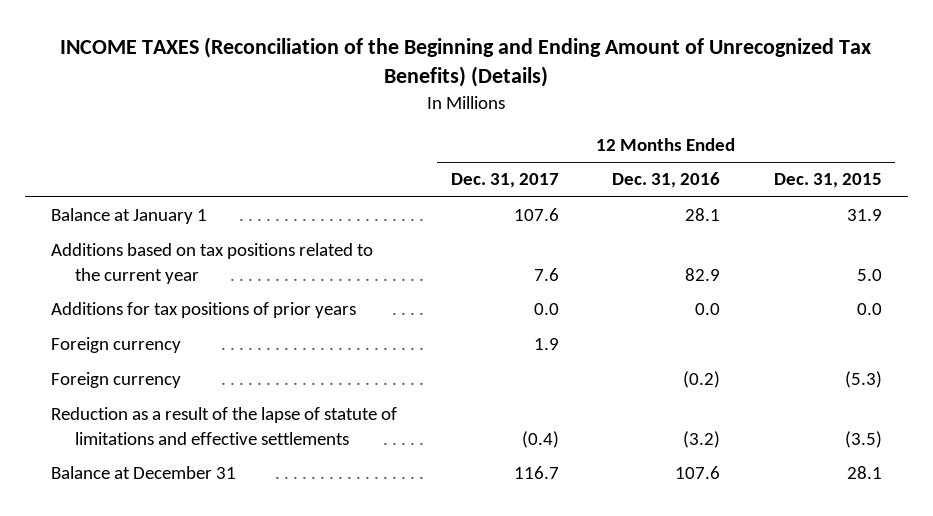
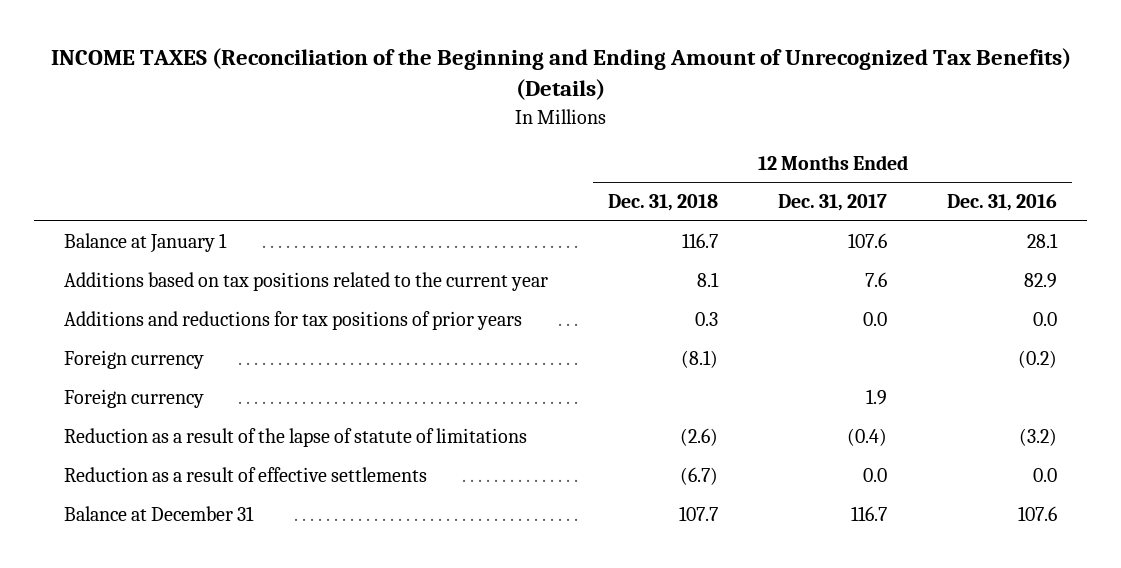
[773,173,882,189] Dec. 31, 2015 -> none
none -> [608,194,719,212] Dec. 31, 2018
[51,302,357,319] Additions for tax positions of prior years -> [64,311,523,331] Additions and reductions for tax positions of prior years
[51,337,182,354] Foreign currency -> [64,389,205,409] Foreign currency
[51,407,398,445] Reduction as a result of the lapse of statute of limitations and effective settlements -> [64,428,528,448] Reduction as a result of the lapse of statute of limitations
none -> [64,467,428,483] Reduction as a result of effective settlements

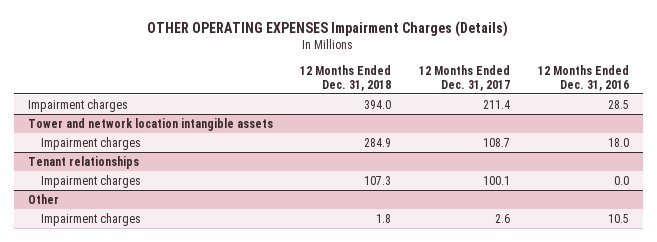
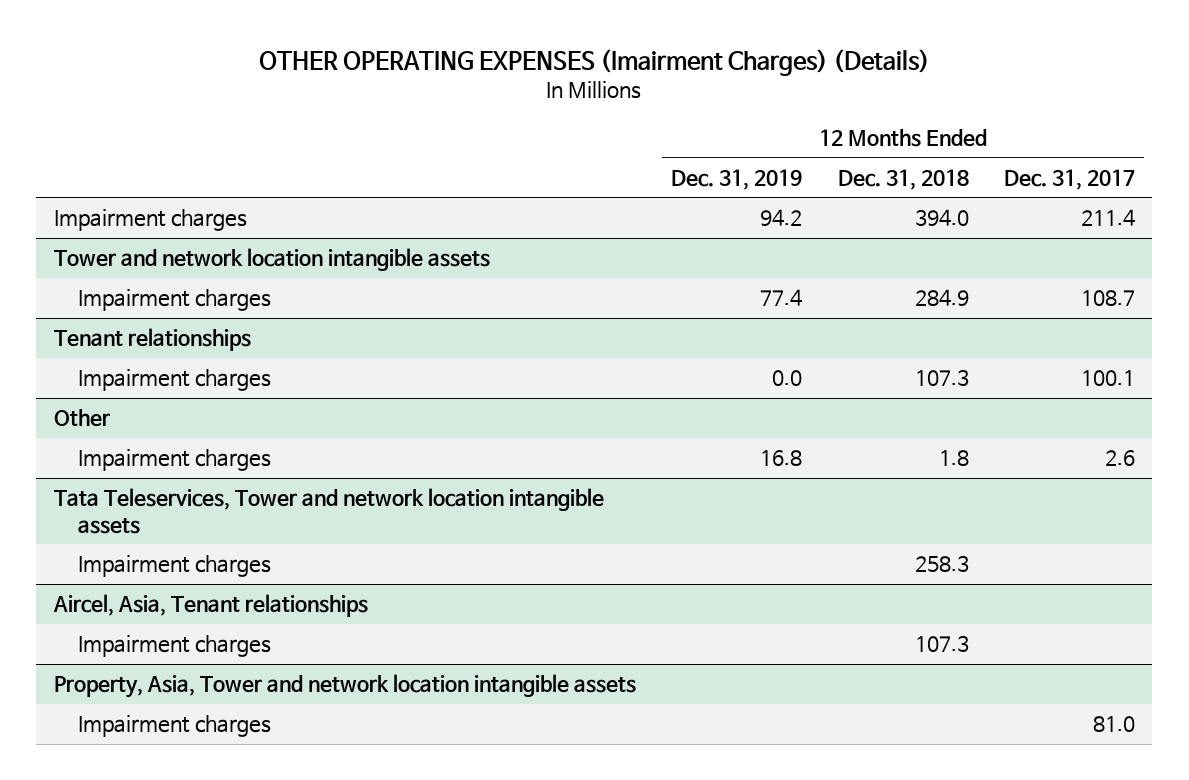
[147,20,509,37] OTHER OPERATING EXPENSES Impairment Charges (Details) -> [259,48,931,76] OTHER OPERATING EXPENSES (Imairment Charges) (Details)
[537,64,629,91] 12 Months Ended Dec. 31, 2016 -> none
none -> [671,168,803,190] Dec. 31, 2019
none -> [54,488,605,534] Tata Teleservices, Tower and network location intangible assets
none -> [77,555,271,578] Impairment charges
none -> [53,594,369,618] Aircel, Asia, Tenant relationships
none -> [77,635,271,658] Impairment charges
none -> [54,674,637,699] Property, Asia, Tower and network location intangible assets
none -> [77,715,271,738] Impairment charges

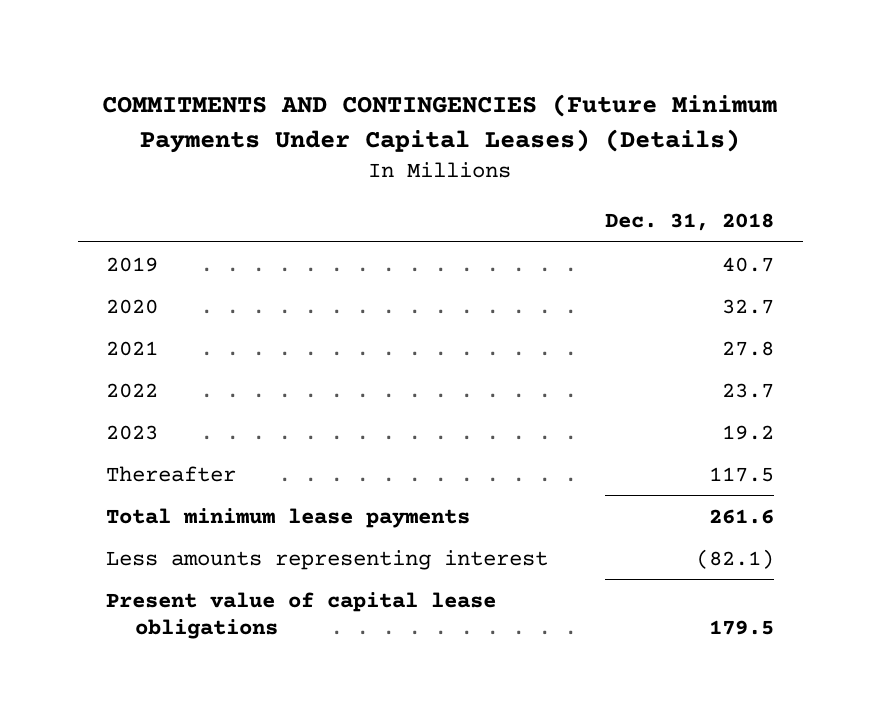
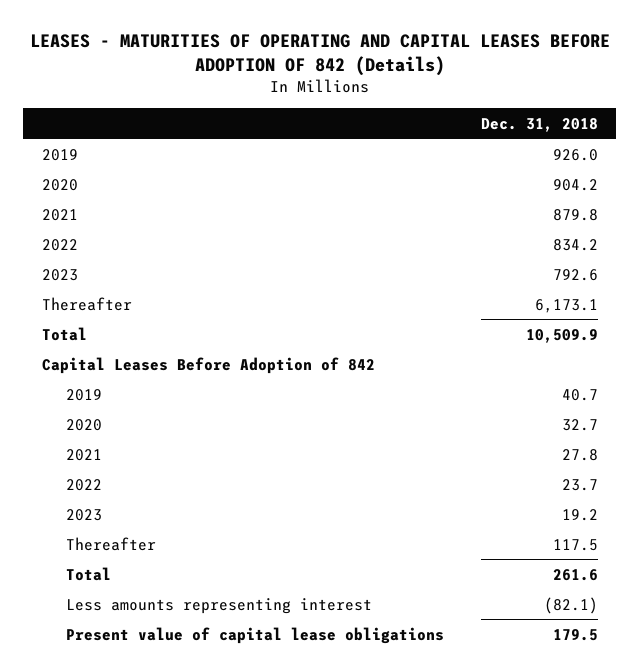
[102,94,778,153] COMMITMENTS AND CONTINGENCIES (Future Minimum Payments Under Capital Leases) (Details) -> [29,34,610,77] LEASES - MATURITIES OF OPERATING AND CAPITAL LEASES BEFORE ADOPTION OF 842 (Details)
none -> [41,148,78,161] 2019
none -> [41,178,78,191] 2020
none -> [41,208,78,221] 2021
none -> [41,238,78,251] 2022
none -> [41,268,78,281] 2023
none -> [41,296,132,311] Thereafter
none -> [41,326,87,341] Total
none -> [41,356,375,374] Capital Leases Before Adoption of 842
[106,507,471,528] Total minimum lease payments -> [65,566,111,581] Total

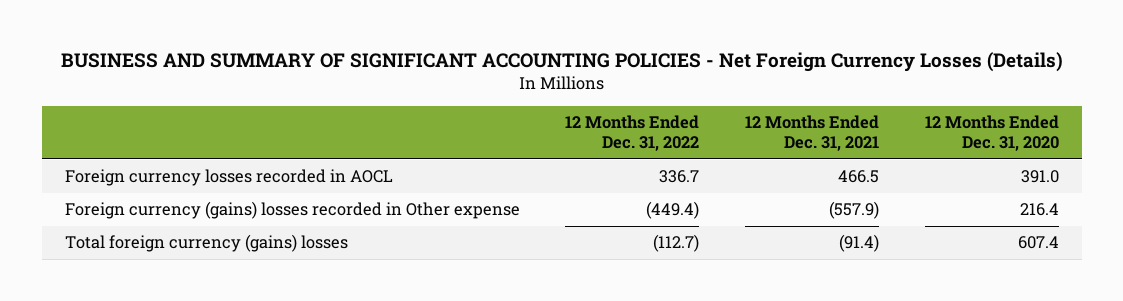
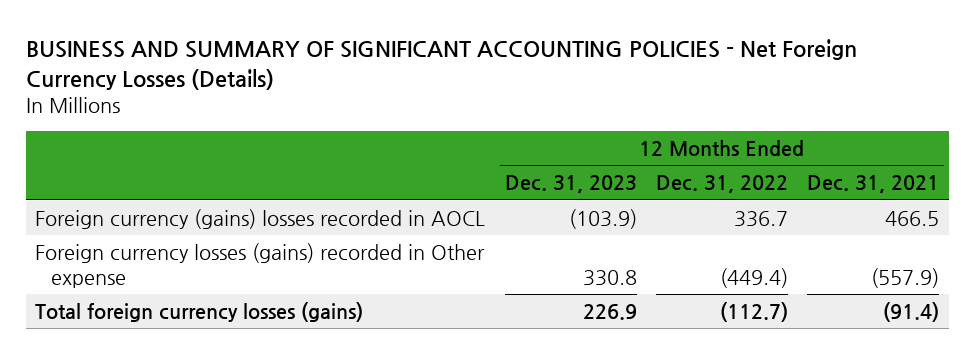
[924,115,1059,152] 12 Months Ended Dec. 31, 2020 -> none
none -> [504,175,637,194] Dec. 31, 2023
[64,169,393,187] Foreign currency losses recorded in AOCL -> [35,208,486,229] Foreign currency (gains) losses recorded in AOCL
[64,201,520,220] Foreign currency (gains) losses recorded in Other expense -> [35,242,486,288] Foreign currency losses (gains) recorded in Other expense
[64,234,348,253] Total foreign currency (gains) losses -> [35,301,364,322] Total foreign currency losses (gains)

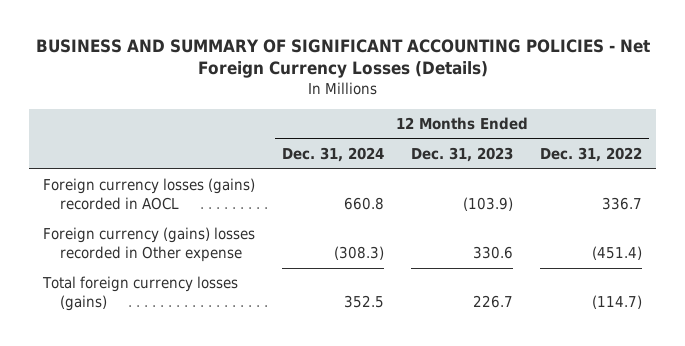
[807,175,940,194] Dec. 31, 2021 -> none
none -> [281,146,384,162] Dec. 31, 2024
[35,208,486,229] Foreign currency (gains) losses recorded in AOCL -> [42,178,255,211] Foreign currency losses (gains) recorded in AOCL
[35,242,486,288] Foreign currency losses (gains) recorded in Other expense -> [42,227,255,263] Foreign currency (gains) losses recorded in Other expense
[582,269,637,286] 330.8 -> [473,246,514,260] 330.6
[720,267,789,288] (449.4) -> [592,246,643,261] (451.4)
[582,303,637,320] 226.9 -> [473,295,514,309] 226.7
[720,301,789,322] (112.7) -> [592,295,643,310] (114.7)

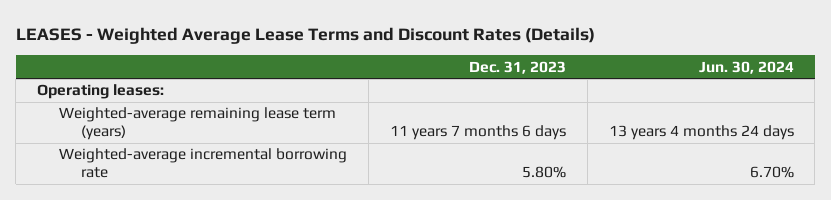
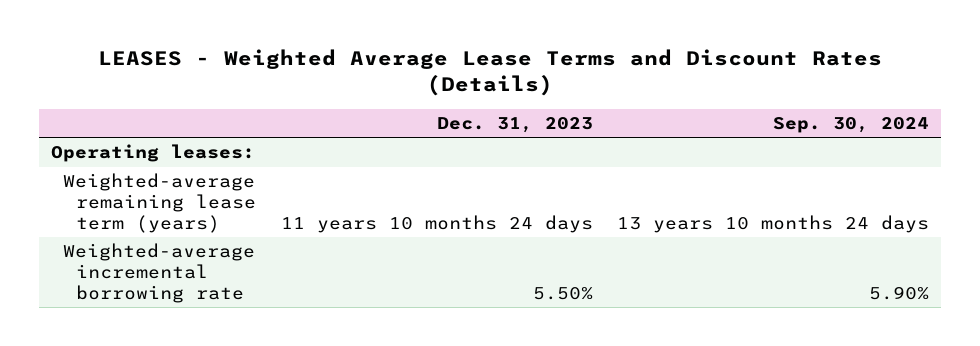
[698,60,794,74] Jun. 30, 2024 -> none
none -> [772,116,929,133] Sep. 30, 2024
[389,125,566,141] 11 years 7 months 6 days -> [280,214,593,233] 11 years 10 months 24 days
[521,166,566,179] 5.80% -> [532,286,593,300] 5.50%

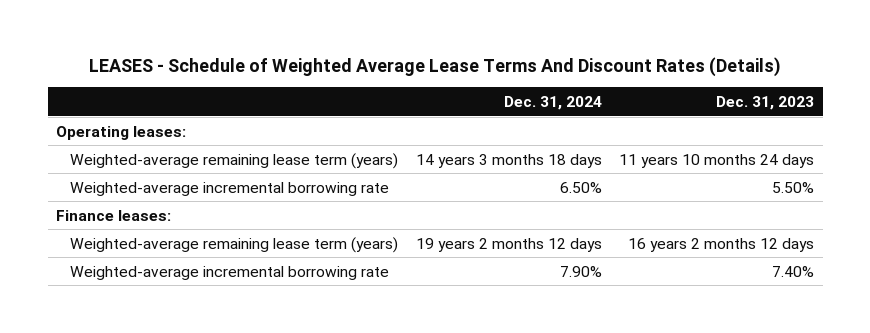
[97,49,882,97] LEASES - Weighted Average Lease Terms and Discount Rates (Details) -> [89,56,782,77] LEASES - Schedule of Weighted Average Lease Terms And Discount Rates (Details)
[772,116,929,133] Sep. 30, 2024 -> none
none -> [503,96,602,111] Dec. 31, 2024
none -> [56,209,172,221] Finance leases:
none -> [70,236,399,253] Weighted-average remaining lease term (years)
none -> [70,265,390,280] Weighted-average incremental borrowing rate

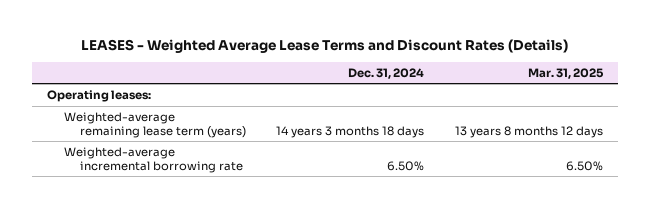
[89,56,782,77] LEASES - Schedule of Weighted Average Lease Terms And Discount Rates (Details) -> [80,39,568,54] LEASES - Weighted Average Lease Terms and Discount Rates (Details)
[716,96,815,111] Dec. 31, 2023 -> none
none -> [527,67,604,79] Mar. 31, 2025
[56,209,172,221] Finance leases: -> none
[70,236,399,253] Weighted-average remaining lease term (years) -> none
[70,265,390,280] Weighted-average incremental borrowing rate -> none

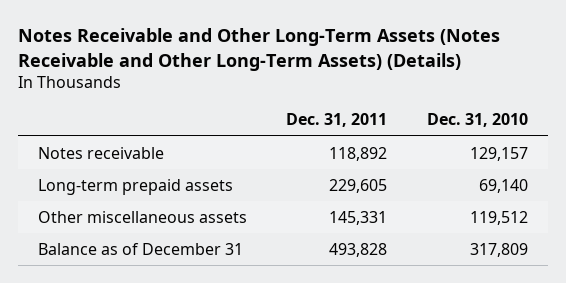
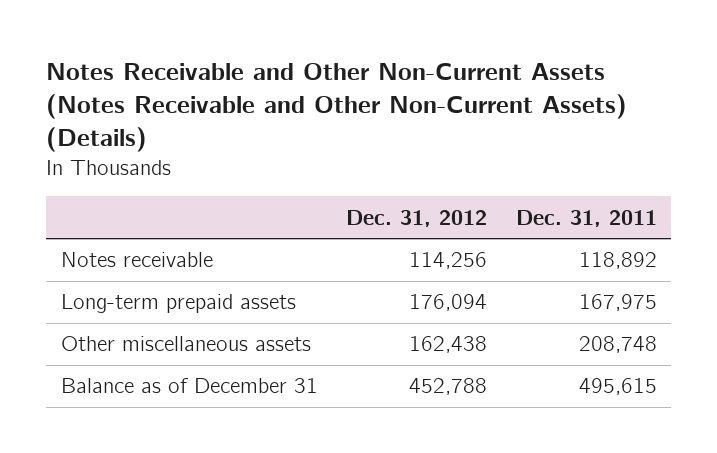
[17,28,500,71] Notes Receivable and Other Long-Term Assets (Notes Receivable and Other Long-Term Assets) (Details) -> [46,62,628,153] Notes Receivable and Other Non-Current Assets (Notes Receivable and Other Non-Current Assets) (Details)
[427,113,529,128] Dec. 31, 2010 -> none
none -> [346,209,488,227] Dec. 31, 2012
[329,178,388,193] 229,605 -> [578,294,657,312] 167,975
[329,210,388,225] 145,331 -> [578,336,657,354] 208,748
[329,242,388,257] 493,828 -> [578,378,657,396] 495,615

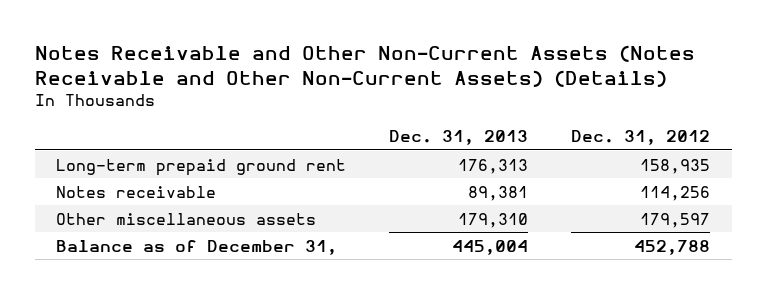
[515,209,657,227] Dec. 31, 2011 -> none
none -> [389,130,529,146] Dec. 31, 2013
none -> [56,158,347,176] Long-term prepaid ground rent
[60,294,296,314] Long-term prepaid assets -> none
[409,336,488,354] 162,438 -> [640,212,711,228] 179,597
[60,378,318,394] Balance as of December 31 -> [56,239,338,255] Balance as of December 31,

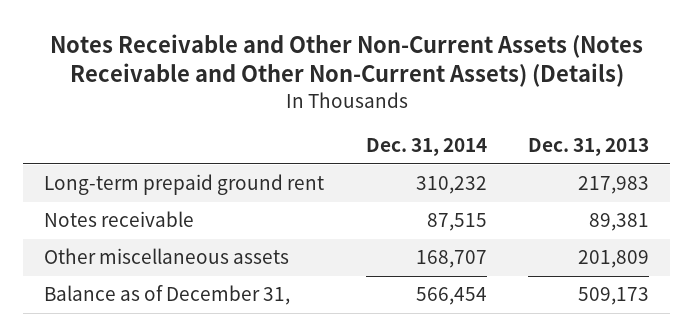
[571,130,711,146] Dec. 31, 2012 -> none
none -> [365,138,487,157] Dec. 31, 2014
[458,158,529,174] 176,313 -> [578,176,650,195] 217,983
[458,212,529,228] 179,310 -> [578,250,650,269] 201,809
[452,239,529,255] 445,004 -> [578,287,650,306] 509,173

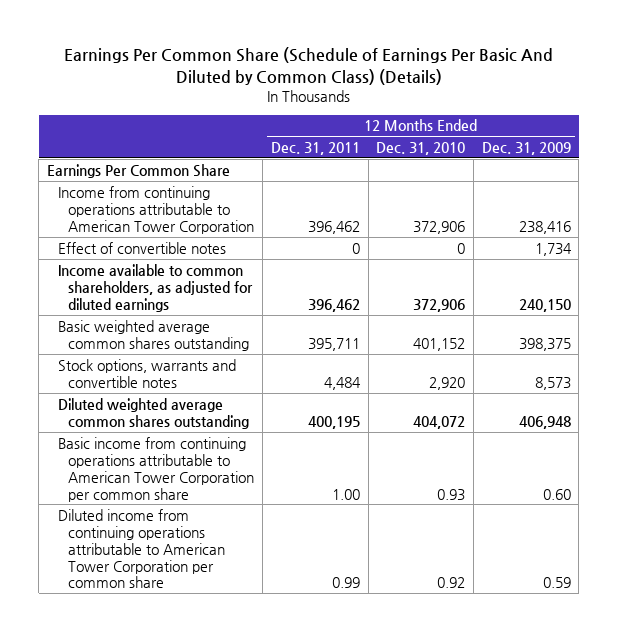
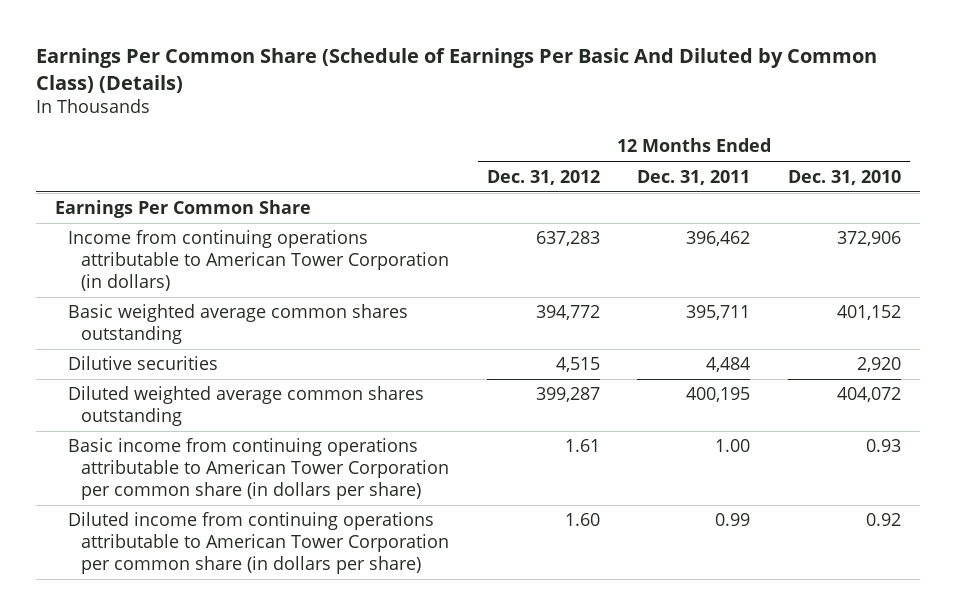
[481,141,571,155] Dec. 31, 2009 -> none
none -> [486,169,600,185] Dec. 31, 2012
[57,241,226,254] Effect of convertible notes -> none
[57,263,254,312] Income available to common shareholders, as adjusted for diluted earnings -> none
[57,185,255,234] Income from continuing operations attributable to American Tower Corporation -> [68,230,450,291] Income from continuing operations attributable to American Tower Corporation (in dollars)
[57,358,236,388] Stock options, warrants and convertible notes -> [68,356,219,371] Dilutive securities
[57,436,255,502] Basic income from continuing operations attributable to American Tower Corporation per common share -> [68,438,450,500] Basic income from continuing operations attributable to American Tower Corporation per common share (in dollars per share)
[57,508,226,589] Diluted income from continuing operations attributable to American Tower Corporation per common share -> [68,512,450,574] Diluted income from continuing operations attributable to American Tower Corporation per common share (in dollars per share)

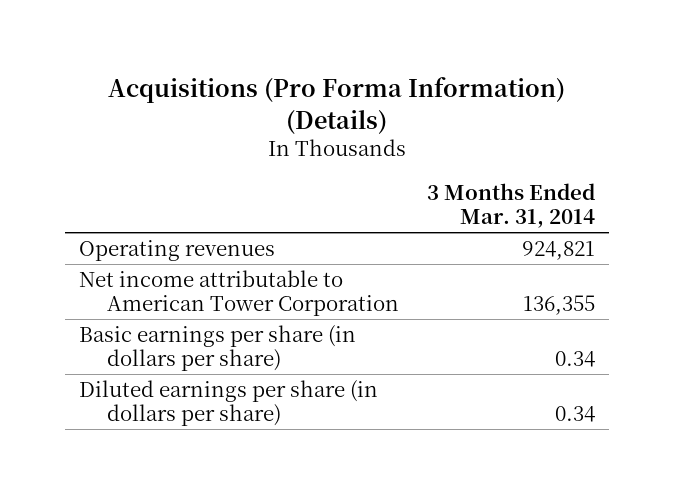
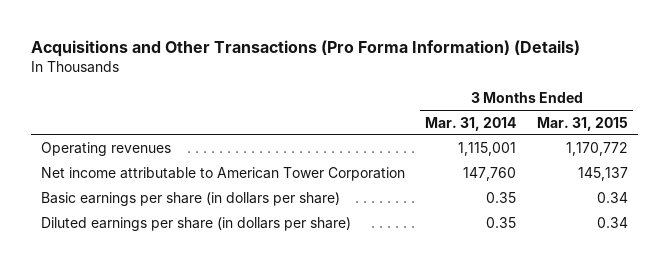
[108,76,566,134] Acquisitions (Pro Forma Information) (Details) -> [31,39,581,57] Acquisitions and Other Transactions (Pro Forma Information) (Details)
none -> [536,116,628,131] Mar. 31, 2015
[522,241,596,261] 924,821 -> [458,142,517,157] 1,115,001
[523,295,596,316] 136,355 -> [463,167,517,182] 147,760
[555,351,596,368] 0.34 -> [486,192,517,204] 0.35
[555,406,596,423] 0.34 -> [486,217,517,229] 0.35

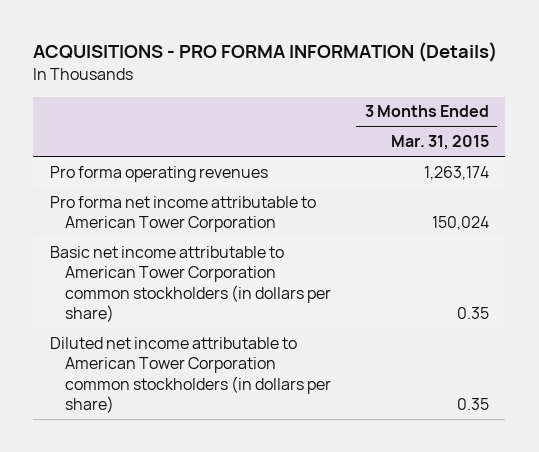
[31,39,581,57] Acquisitions and Other Transactions (Pro Forma Information) (Details) -> [33,42,498,63] ACQUISITIONS - PRO FORMA INFORMATION (Details)
[425,116,517,131] Mar. 31, 2014 -> none
[41,142,172,157] Operating revenues -> [49,165,268,182] Pro forma operating revenues
[565,142,628,157] 1,170,772 -> [423,165,489,180] 1,263,174
[41,167,406,182] Net income attributable to American Tower Corporation -> [49,195,316,233] Pro forma net income attributable to American Tower Corporation
[577,167,628,182] 145,137 -> [431,216,489,231] 150,024
[41,192,341,207] Basic earnings per share (in dollars per share) -> [49,245,332,322] Basic net income attributable to American Tower Corporation common stockholders (in dollars per share)
[596,192,628,204] 0.34 -> [456,306,489,319] 0.35
[41,217,352,232] Diluted earnings per share (in dollars per share) -> [49,336,332,413] Diluted net income attributable to American Tower Corporation common stockholders (in dollars per share)
[596,217,628,229] 0.34 -> [456,397,489,410] 0.35

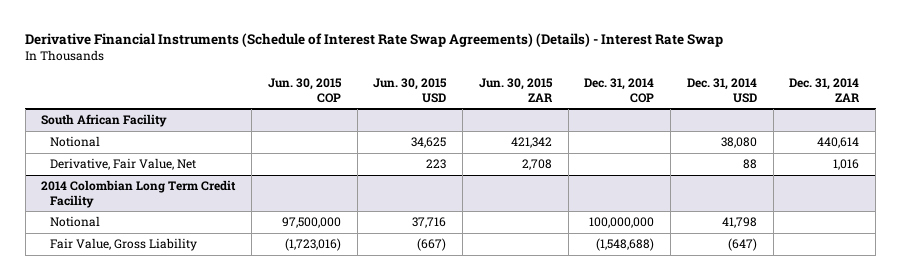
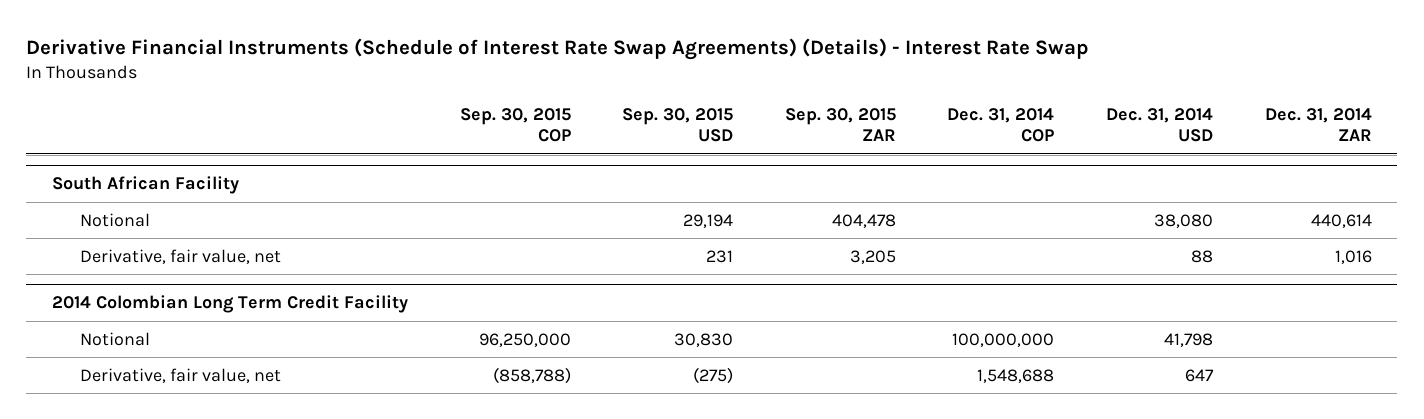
[267,77,342,103] Jun. 30, 2015 COP -> none
[373,77,448,103] Jun. 30, 2015 USD -> none
[478,77,553,102] Jun. 30, 2015 ZAR -> none
none -> [459,107,571,143] Sep. 30, 2015 COP
none -> [622,107,734,143] Sep. 30, 2015 USD
none -> [784,107,896,142] Sep. 30, 2015 ZAR
[49,158,196,171] Derivative, Fair Value, Net -> [79,248,281,264] Derivative, fair value, net
[49,238,197,252] Fair Value, Gross Liability -> none
none -> [79,367,281,383] Derivative, fair value, net

